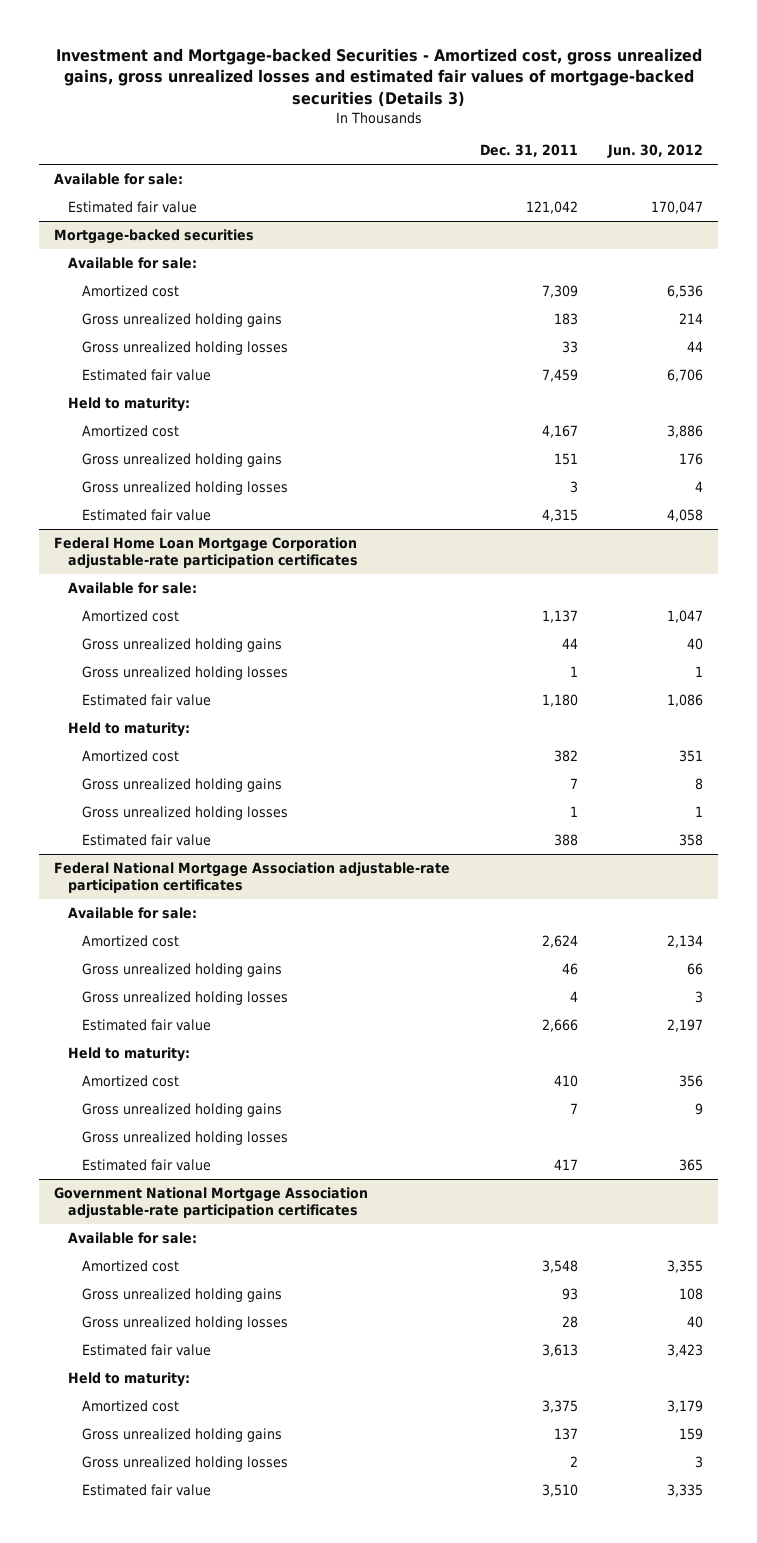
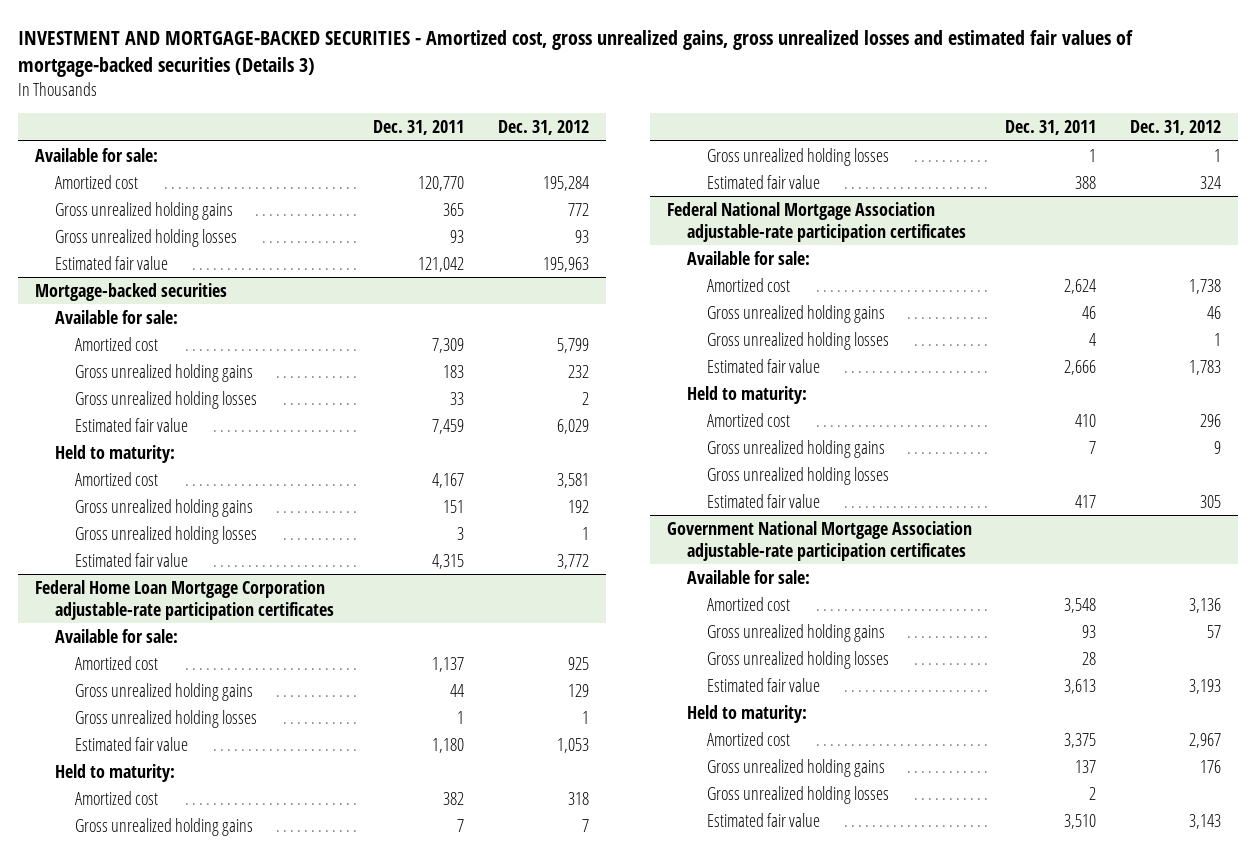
[55,47,702,107] Investment and Mortgage-backed Securities - Amortized cost, gross unrealized gains, gross unrealized losses and estimated fair values of mortgage-backed securities (Details 3) -> [17,30,1133,78] INVESTMENT AND MORTGAGE-BACKED SECURITIES - Amortized cost, gross unrealized gains, gross unrealized losses and estimated fair values of mortgage-backed securities (Details 3)
[607,144,704,159] Jun. 30, 2012 -> none
none -> [498,120,590,136] Dec. 31, 2012
none -> [55,174,139,189] Amortized cost
none -> [55,201,234,220] Gross unrealized holding gains
none -> [55,228,238,247] Gross unrealized holding losses

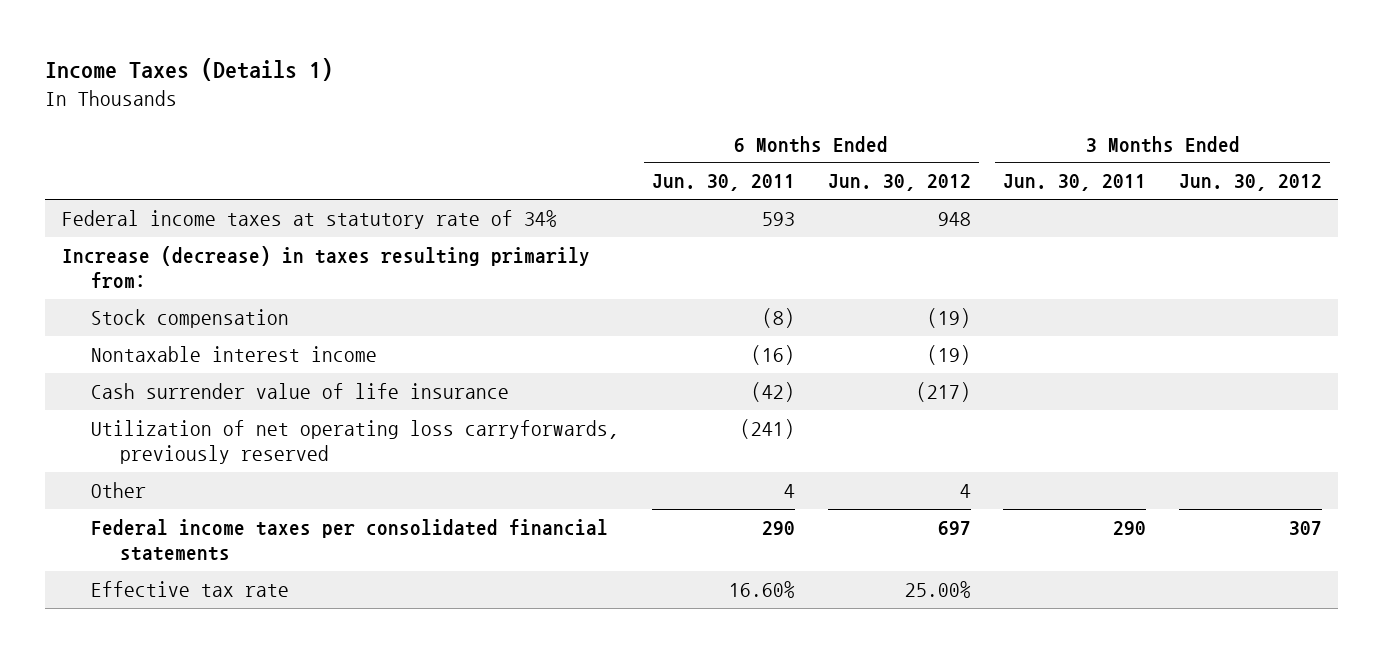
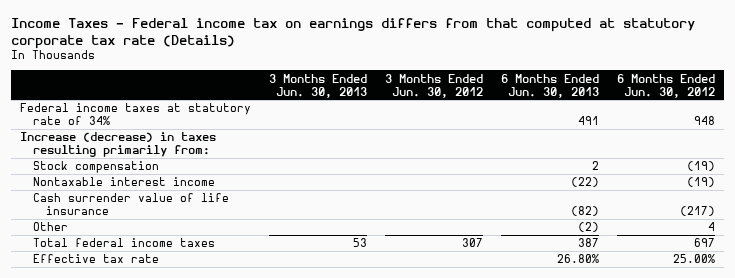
[45,58,334,82] Income Taxes (Details 1) -> [10,17,695,49] Income Taxes - Federal income tax on earnings differs from that computed at statutory corporate tax rate (Details)
[651,174,795,192] Jun. 30, 2011 -> none
[1003,174,1147,192] Jun. 30, 2011 -> none
none -> [268,73,367,98] 3 Months Ended Jun. 30, 2013
none -> [500,73,599,98] 6 Months Ended Jun. 30, 2013
[91,419,620,464] Utilization of net operating loss carryforwards, previously reserved -> none
[91,518,609,561] Federal income taxes per consolidated financial statements -> [33,238,216,248] Total federal income taxes

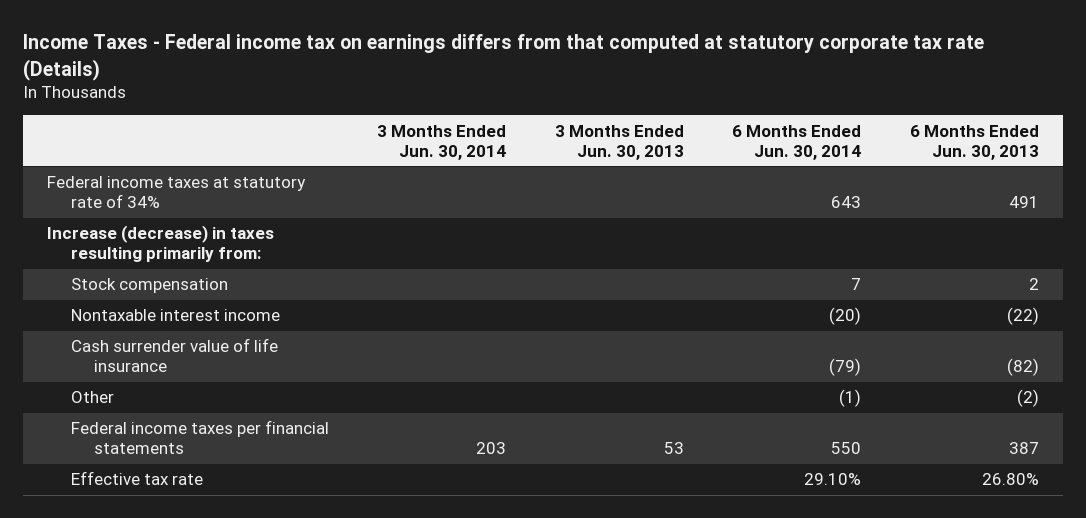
[384,73,483,98] 3 Months Ended Jun. 30, 2012 -> none
[616,73,715,98] 6 Months Ended Jun. 30, 2012 -> none
none -> [377,124,507,160] 3 Months Ended Jun. 30, 2014
none -> [732,124,862,160] 6 Months Ended Jun. 30, 2014
[33,238,216,248] Total federal income taxes -> [70,420,329,455] Federal income taxes per financial statements

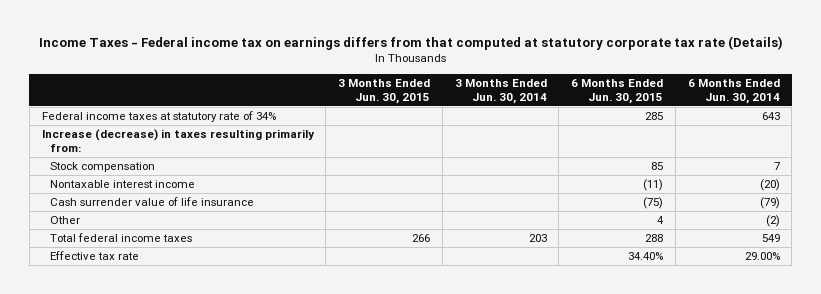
[554,124,684,160] 3 Months Ended Jun. 30, 2013 -> none
[909,124,1039,160] 6 Months Ended Jun. 30, 2013 -> none
none -> [338,78,431,104] 3 Months Ended Jun. 30, 2015
none -> [571,78,664,104] 6 Months Ended Jun. 30, 2015
[839,389,862,408] (1) -> [765,215,780,228] (2)
[70,420,329,455] Federal income taxes per financial statements -> [50,233,193,243] Total federal income taxes
[831,442,862,455] 550 -> [761,234,780,243] 549
[804,473,862,486] 29.10% -> [744,252,780,261] 29.00%

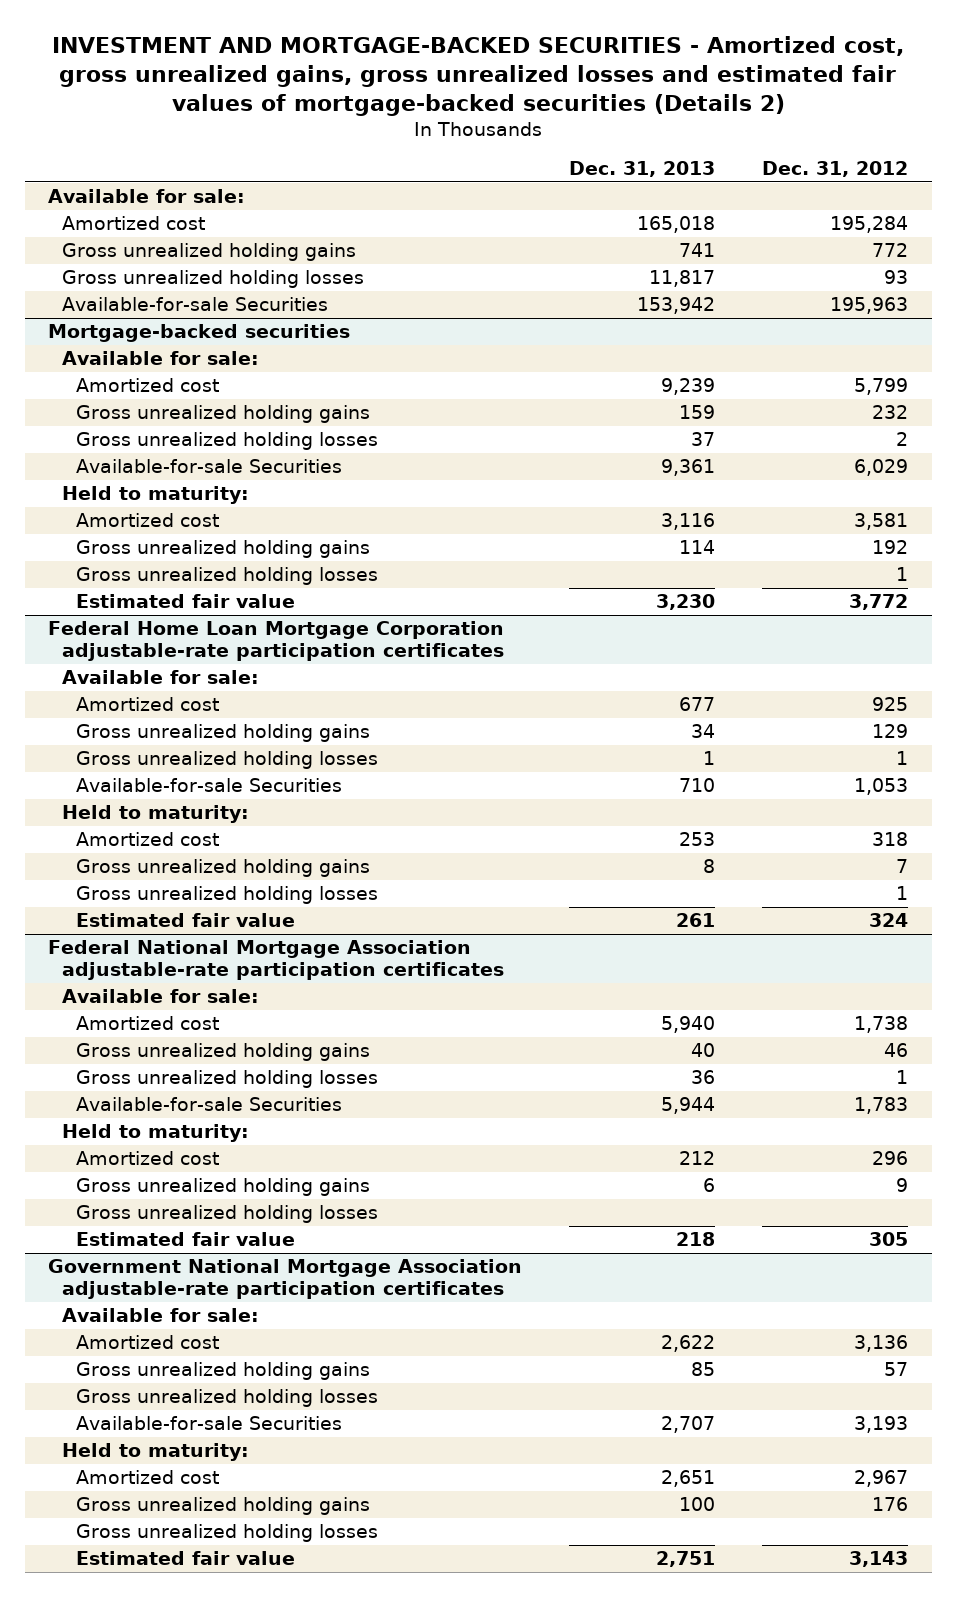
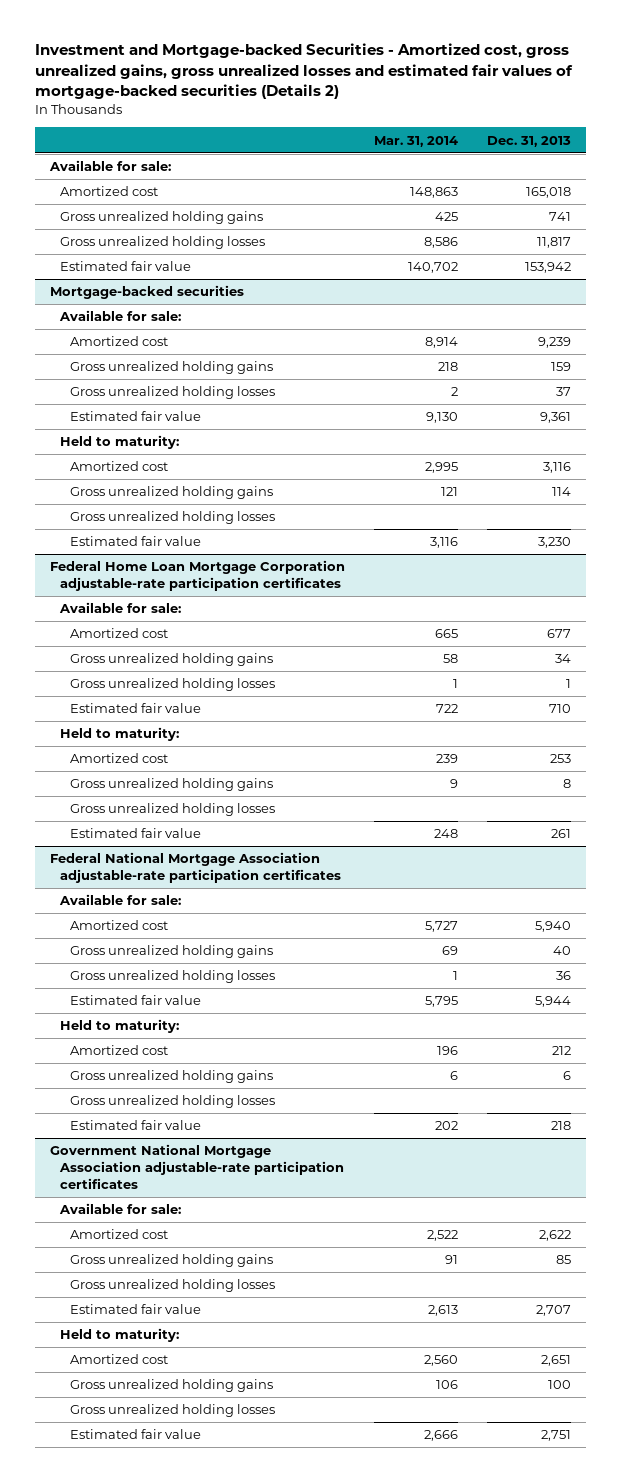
[52,36,905,117] INVESTMENT AND MORTGAGE-BACKED SECURITIES - Amortized cost, gross unrealized gains, gross unrealized losses and estimated fair values of mortgage-backed securities (Details 2) -> [34,43,573,100] Investment and Mortgage-backed Securities - Amortized cost, gross unrealized gains, gross unrealized losses and estimated fair values of mortgage-backed securities (Details 2)
[762,160,909,177] Dec. 31, 2012 -> none
none -> [373,135,458,147] Mar. 31, 2014
[62,297,329,312] Available-for-sale Securities -> [59,261,191,272] Estimated fair value
[76,459,343,474] Available-for-sale Securities -> [70,411,202,422] Estimated fair value
[76,778,343,793] Available-for-sale Securities -> [70,703,202,714] Estimated fair value
[76,1097,343,1112] Available-for-sale Securities -> [70,995,202,1006] Estimated fair value
[76,1416,343,1431] Available-for-sale Securities -> [70,1304,202,1315] Estimated fair value

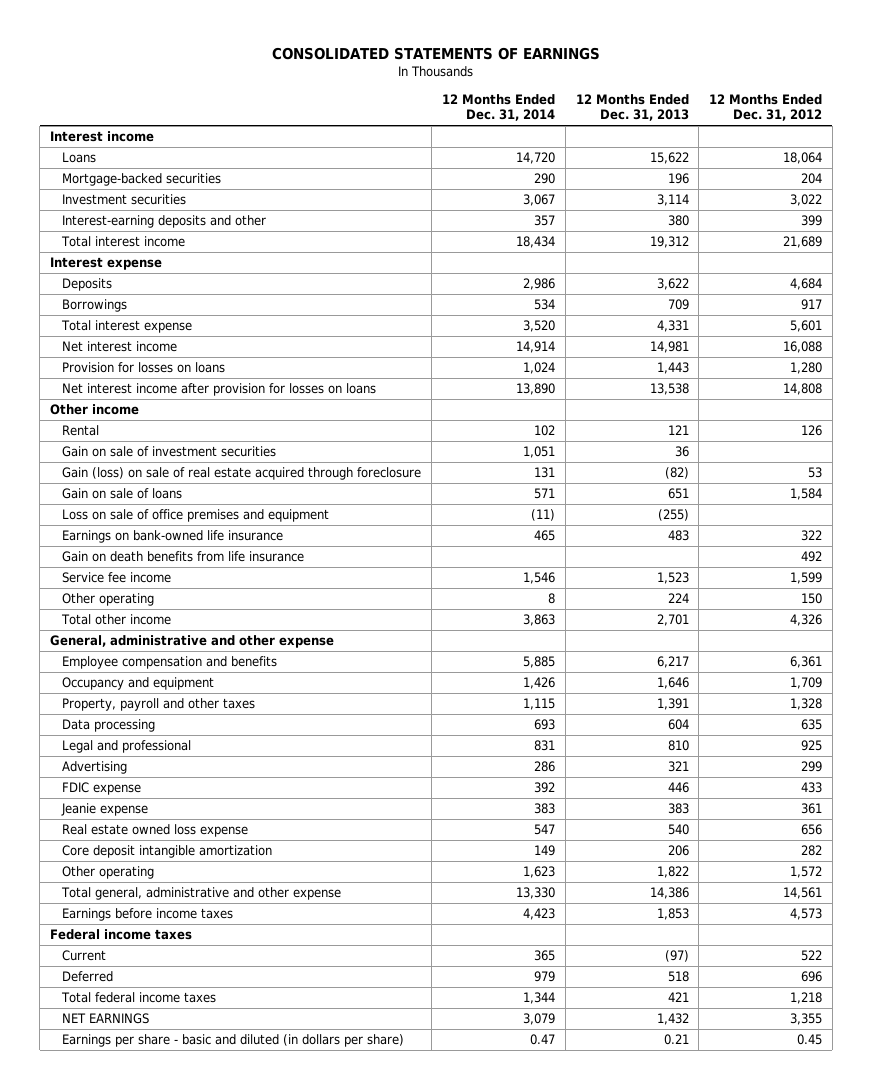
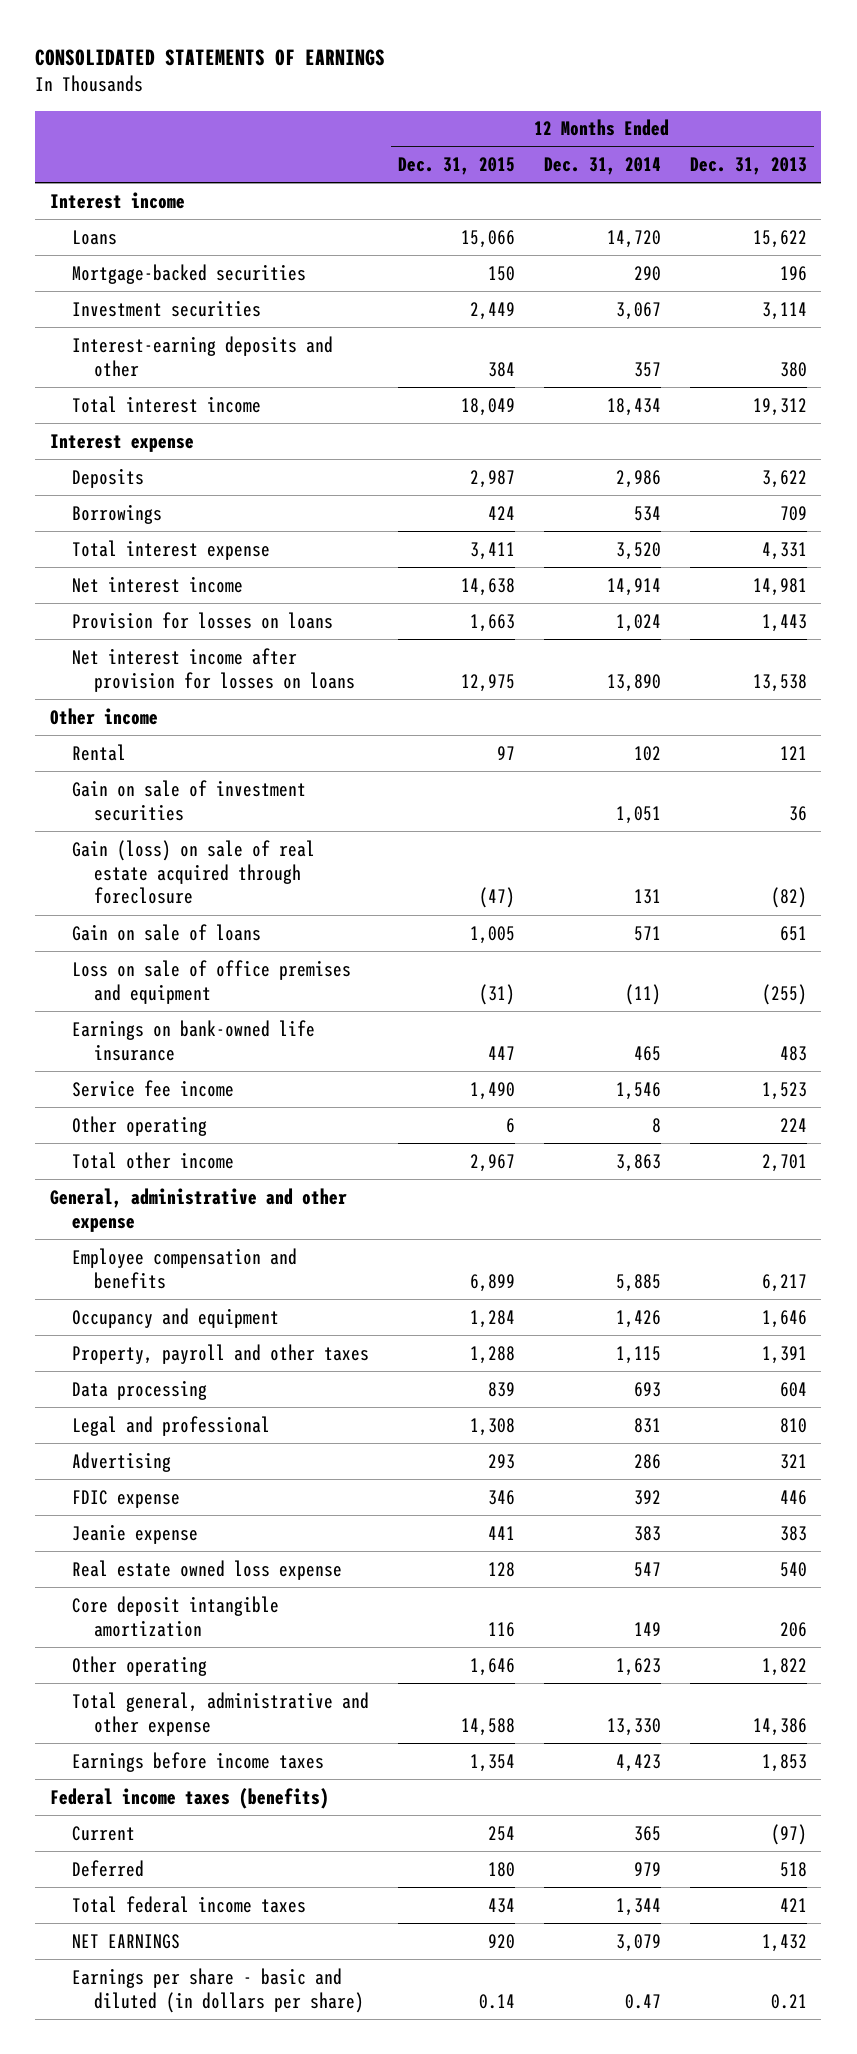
[709,93,823,122] 12 Months Ended Dec. 31, 2012 -> none
none -> [397,157,515,176] Dec. 31, 2015
[62,551,305,563] Gain on death benefits from life insurance -> none
[50,929,193,941] Federal income taxes -> [49,1787,329,1809] Federal income taxes (benefits)

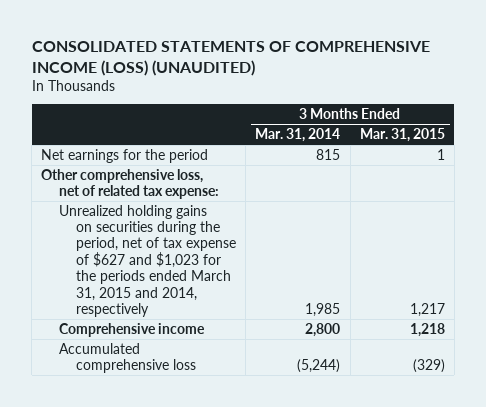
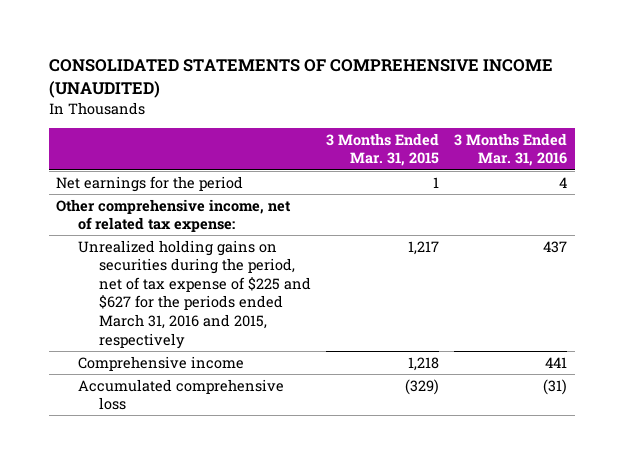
[31,41,430,76] CONSOLIDATED STATEMENTS OF COMPREHENSIVE INCOME (LOSS) (UNAUDITED) -> [48,59,553,99] CONSOLIDATED STATEMENTS OF COMPREHENSIVE INCOME (UNAUDITED)
[255,127,341,142] Mar. 31, 2014 -> none
none -> [454,132,568,167] 3 Months Ended Mar. 31, 2016
[41,168,219,200] Other comprehensive loss, net of related tax expense: -> [56,198,292,233] Other comprehensive income, net of related tax expense:
[58,204,237,317] Unrealized holding gains on securities during the period, net of tax expense of $627 and $1,023 for the periods ended March 31, 2015 and 2014, respectively -> [77,239,312,349] Unrealized holding gains on securities during the period, net of tax expense of $225 and $627 for the periods ended March 31, 2016 and 2015, respectively

